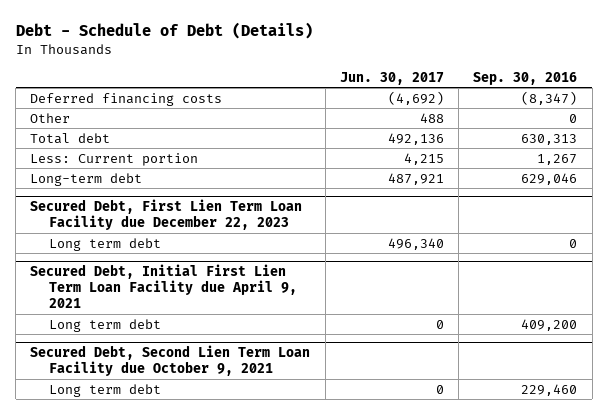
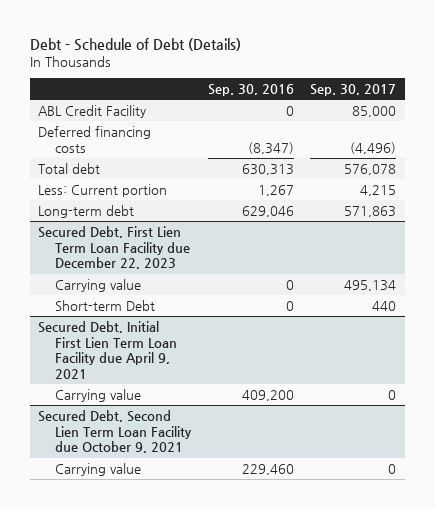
[339,71,444,85] Jun. 30, 2017 -> none
none -> [310,83,397,96] Sep. 30, 2017
none -> [38,104,147,118] ABL Credit Facility
[30,112,71,123] Other -> none
[48,237,161,251] Long term debt -> [55,278,142,292] Carrying value
none -> [55,299,156,311] Short-term Debt
[48,318,161,332] Long term debt -> [55,388,142,402] Carrying value
[48,383,161,397] Long term debt -> [55,462,142,476] Carrying value

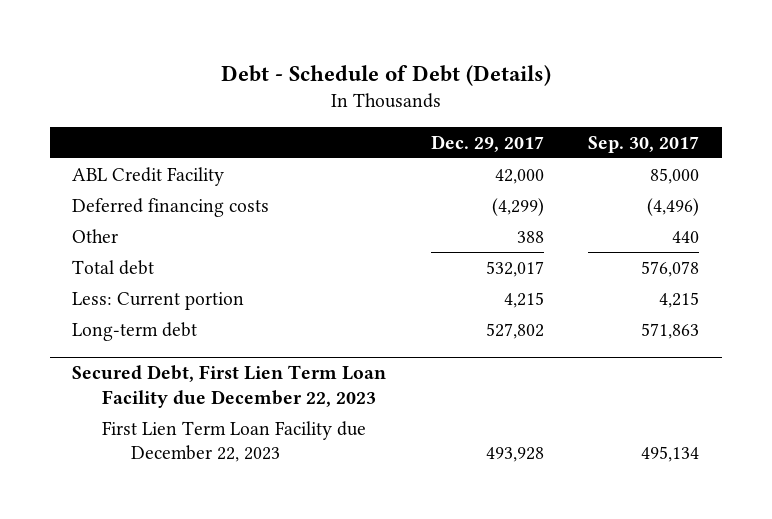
[207,83,294,96] Sep. 30, 2016 -> none
none -> [430,134,544,152] Dec. 29, 2017
none -> [72,228,119,243] Other
[55,299,156,311] Short-term Debt -> none
[38,320,178,380] Secured Debt, Initial First Lien Term Loan Facility due April 9, 2021 -> none
[55,388,142,402] Carrying value -> none
[38,409,193,454] Secured Debt, Second Lien Term Loan Facility due October 9, 2021 -> none
[55,462,142,476] Carrying value -> none
[55,278,142,292] Carrying value -> [101,420,366,463] First Lien Term Loan Facility due December 22, 2023

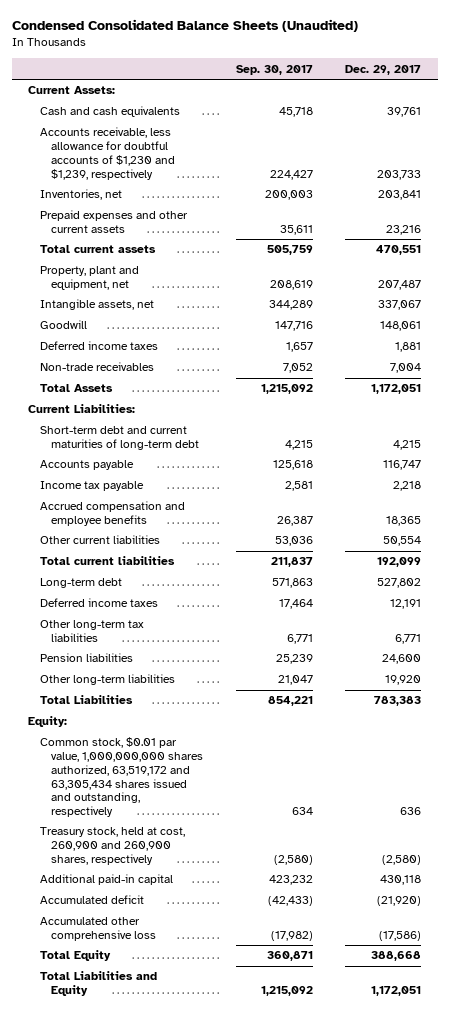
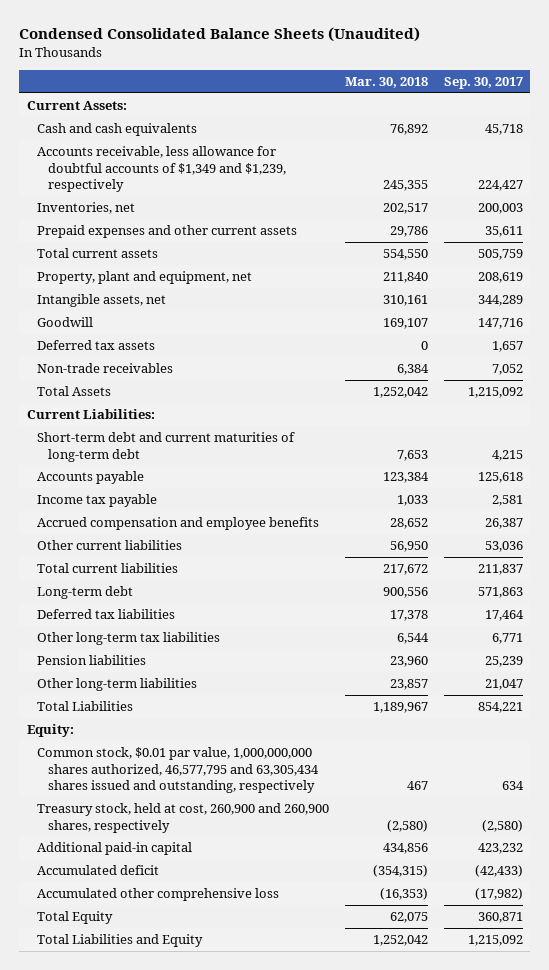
[345,64,422,75] Dec. 29, 2017 -> none
none -> [344,77,428,89] Mar. 30, 2018
[39,127,176,180] Accounts receivable, less allowance for doubtful accounts of $1,230 and $1,239, respectively -> [37,146,286,193] Accounts receivable, less allowance for doubtful accounts of $1,349 and $1,239, respectively
[39,341,158,351] Deferred income taxes -> [37,340,156,351] Deferred tax assets
[39,598,158,608] Deferred income taxes -> [37,609,176,620] Deferred tax liabilities
[39,737,204,818] Common stock, $0.01 par value, 1,000,000,000 shares authorized, 63,519,172 and 63,305,434 shares issued and outstanding, respectively -> [37,747,319,794] Common stock, $0.01 par value, 1,000,000,000 shares authorized, 46,577,795 and 63,305,434 shares issued and outstanding, respectively

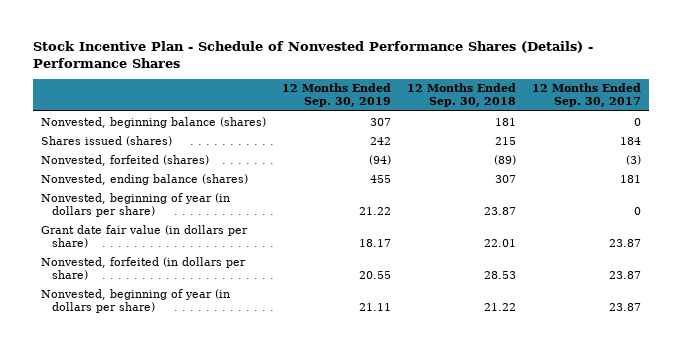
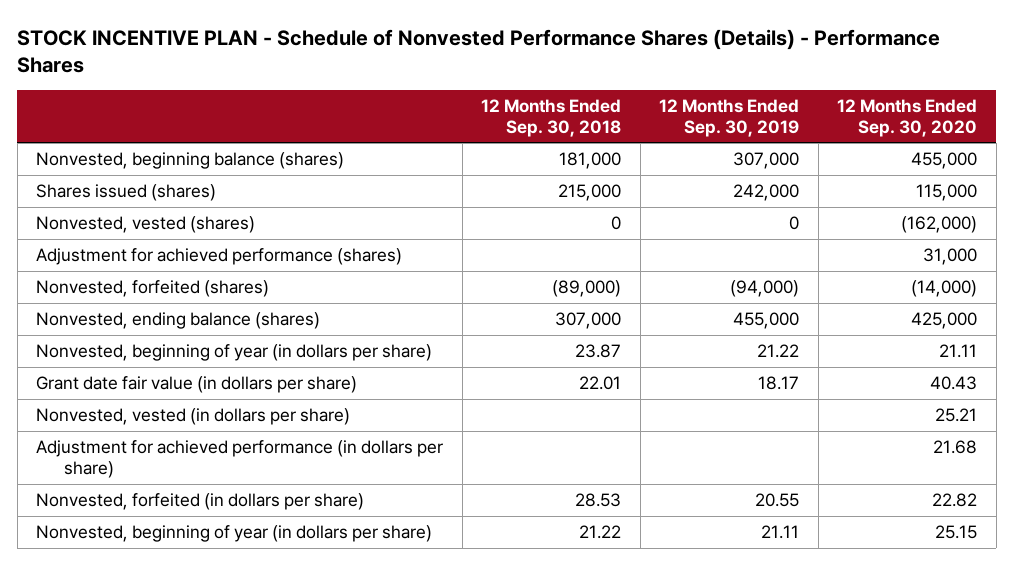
[33,40,594,68] Stock Incentive Plan - Schedule of Nonvested Performance Shares (Details) - Performance Shares -> [17,28,941,73] STOCK INCENTIVE PLAN - Schedule of Nonvested Performance Shares (Details) - Performance Shares
[531,83,641,108] 12 Months Ended Sep. 30, 2017 -> none
none -> [837,98,978,137] 12 Months Ended Sep. 30, 2020
[370,117,392,126] 307 -> [733,152,800,170] 307,000
[495,117,517,126] 181 -> [559,152,622,170] 181,000
[370,136,392,145] 242 -> [733,184,800,202] 242,000
[495,136,517,145] 215 -> [558,184,622,202] 215,000
none -> [36,216,256,234] Nonvested, vested (shares)
none -> [36,248,403,266] Adjustment for achieved performance (shares)
[369,154,392,165] (94) -> [730,280,800,298] (94,000)
[494,154,517,165] (89) -> [552,280,622,298] (89,000)
[370,174,392,183] 455 -> [733,312,800,330] 455,000
[495,174,517,183] 307 -> [555,312,622,330] 307,000
none -> [36,408,351,426] Nonvested, vested (in dollars per share)
none -> [36,440,444,479] Adjustment for achieved performance (in dollars per share)

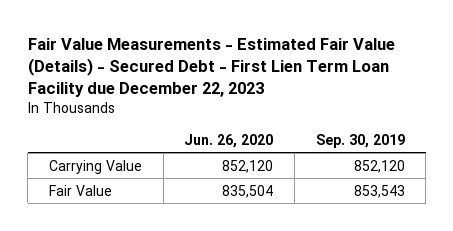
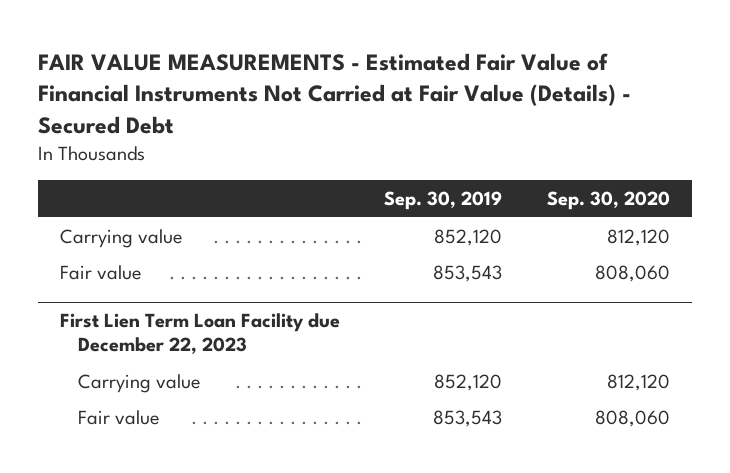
[27,37,395,97] Fair Value Measurements - Estimated Fair Value (Details) - Secured Debt - First Lien Term Loan Facility due December 22, 2023 -> [38,52,632,134] FAIR VALUE MEASUREMENTS - Estimated Fair Value of Financial Instruments Not Carried at Fair Value (Details) - Secured Debt
[184,133,274,148] Jun. 26, 2020 -> none
none -> [546,190,670,210] Sep. 30, 2020
[48,159,142,174] Carrying Value -> [60,228,184,248] Carrying value
[48,184,112,196] Fair Value -> [60,264,143,280] Fair value
none -> [60,313,341,355] First Lien Term Loan Facility due December 22, 2023
none -> [78,373,202,393] Carrying value
none -> [78,409,161,425] Fair value

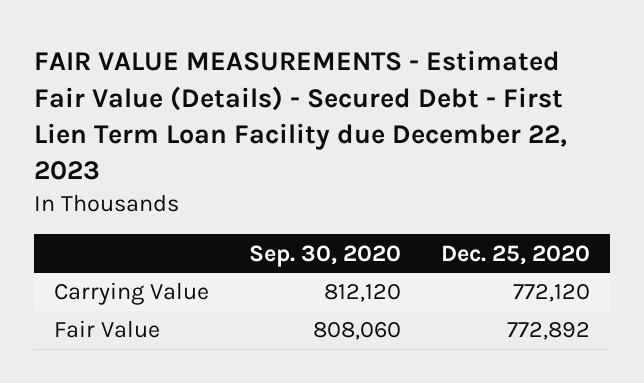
[38,52,632,134] FAIR VALUE MEASUREMENTS - Estimated Fair Value of Financial Instruments Not Carried at Fair Value (Details) - Secured Debt -> [34,50,568,181] FAIR VALUE MEASUREMENTS - Estimated Fair Value (Details) - Secured Debt - First Lien Term Loan Facility due December 22, 2023
[384,190,503,210] Sep. 30, 2019 -> none
none -> [440,244,590,265] Dec. 25, 2020
[60,313,341,355] First Lien Term Loan Facility due December 22, 2023 -> none
[78,373,202,393] Carrying value -> none
[78,409,161,425] Fair value -> none
[60,228,184,248] Carrying value -> [54,282,210,306] Carrying Value
[60,264,143,280] Fair value -> [54,320,161,339] Fair Value

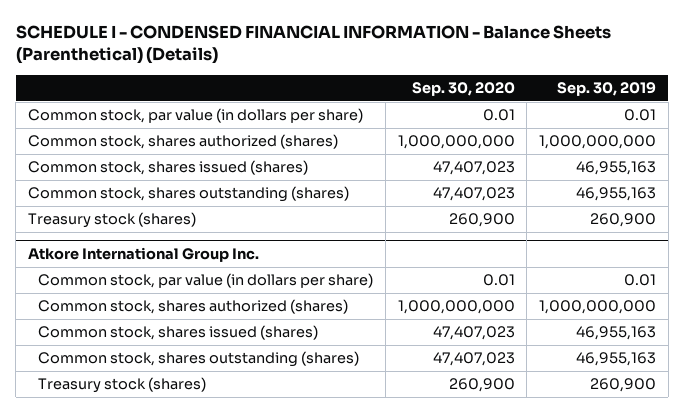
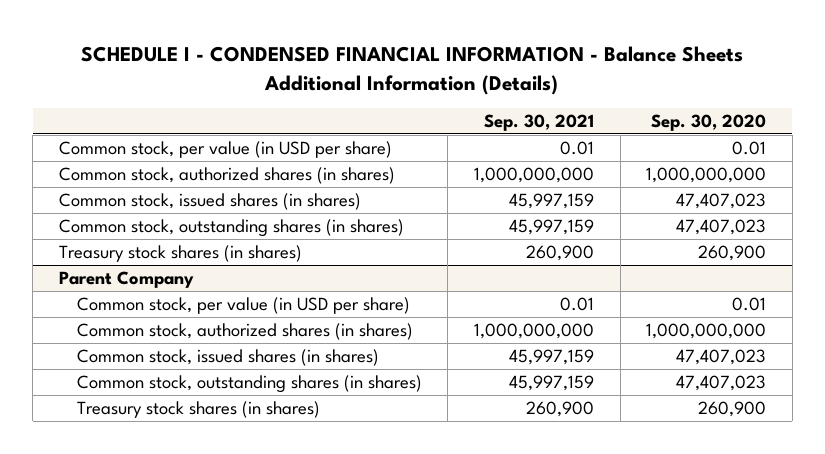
[15,25,611,65] SCHEDULE I - CONDENSED FINANCIAL INFORMATION - Balance Sheets (Parenthetical) (Details) -> [81,46,744,95] SCHEDULE I - CONDENSED FINANCIAL INFORMATION - Balance Sheets Additional Information (Details)
[556,81,656,96] Sep. 30, 2019 -> none
none -> [484,114,595,132] Sep. 30, 2021
[28,108,364,124] Common stock, par value (in dollars per share) -> [58,140,392,158] Common stock, per value (in USD per share)
[28,134,339,150] Common stock, shares authorized (shares) -> [58,166,395,184] Common stock, authorized shares (in shares)
[28,160,309,176] Common stock, shares issued (shares) -> [58,192,361,210] Common stock, issued shares (in shares)
[28,186,350,203] Common stock, shares outstanding (shares) -> [58,218,404,237] Common stock, outstanding shares (in shares)
[28,212,197,229] Treasury stock (shares) -> [58,244,302,262] Treasury stock shares (in shares)
[28,246,260,262] Atkore International Group Inc. -> [58,270,194,288] Parent Company
[38,273,374,289] Common stock, par value (in dollars per share) -> [76,296,410,314] Common stock, per value (in USD per share)
[38,299,349,315] Common stock, shares authorized (shares) -> [76,322,413,340] Common stock, authorized shares (in shares)
[38,325,319,341] Common stock, shares issued (shares) -> [76,348,379,366] Common stock, issued shares (in shares)
[38,351,360,368] Common stock, shares outstanding (shares) -> [76,374,422,393] Common stock, outstanding shares (in shares)
[38,377,207,394] Treasury stock (shares) -> [76,400,320,418] Treasury stock shares (in shares)

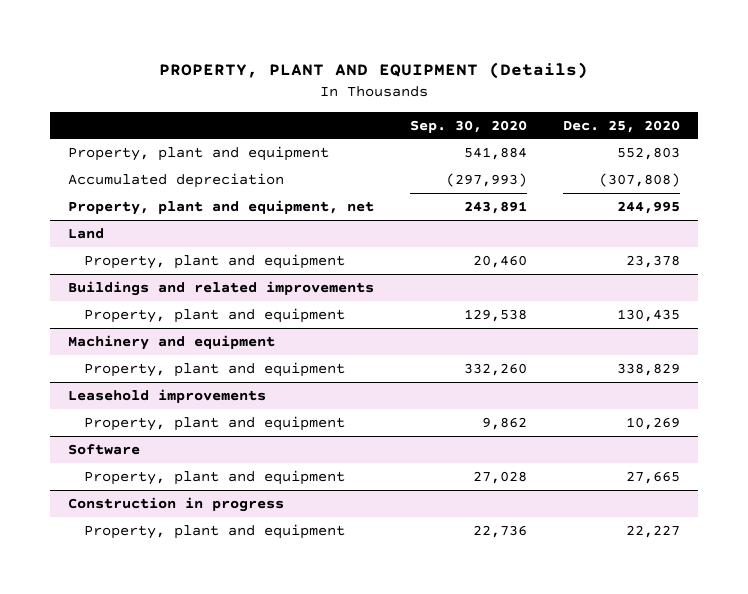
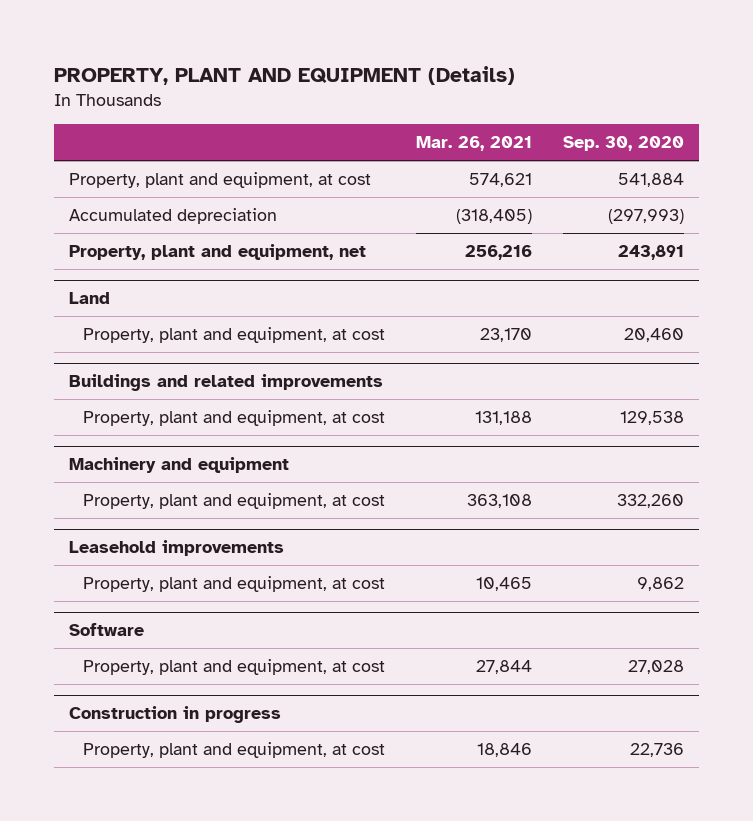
[562,119,680,133] Dec. 25, 2020 -> none
none -> [415,136,532,152] Mar. 26, 2021
[68,145,330,161] Property, plant and equipment -> [69,172,372,189] Property, plant and equipment, at cost
[84,253,346,269] Property, plant and equipment -> [82,327,385,344] Property, plant and equipment, at cost
[84,307,346,323] Property, plant and equipment -> [82,410,385,427] Property, plant and equipment, at cost
[84,361,346,377] Property, plant and equipment -> [82,493,385,510] Property, plant and equipment, at cost
[84,415,346,431] Property, plant and equipment -> [82,576,385,593] Property, plant and equipment, at cost
[84,469,346,485] Property, plant and equipment -> [82,659,385,676] Property, plant and equipment, at cost
[84,523,346,539] Property, plant and equipment -> [82,742,385,759] Property, plant and equipment, at cost

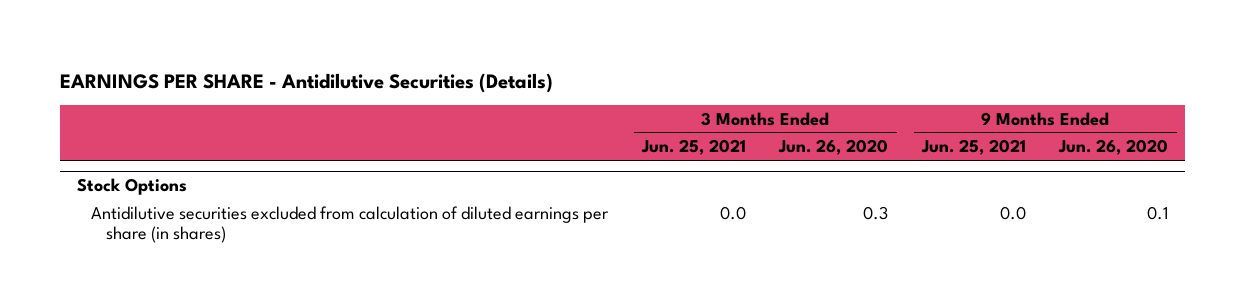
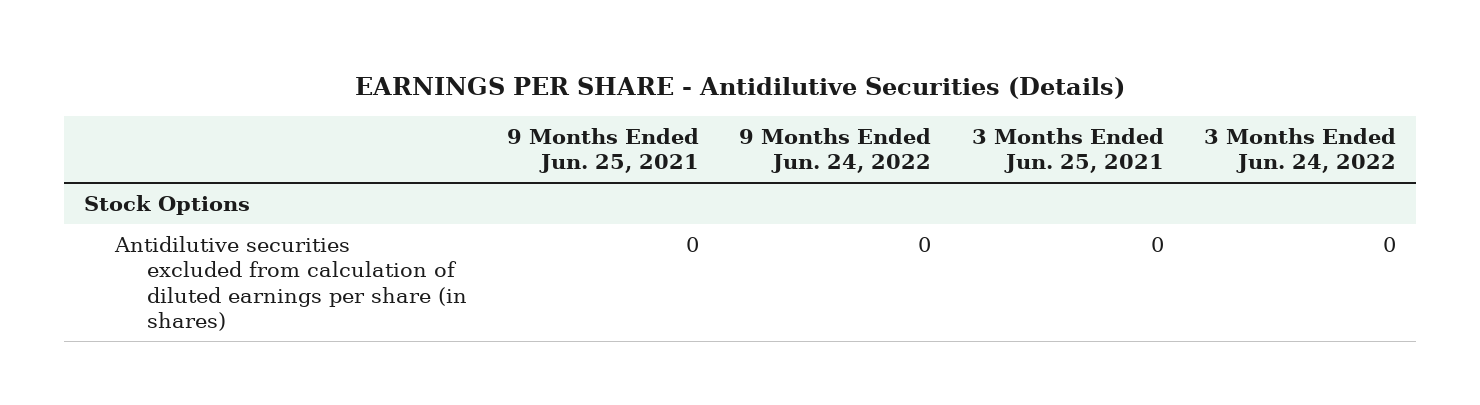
[778,139,889,156] Jun. 26, 2020 -> none
[1058,139,1169,156] Jun. 26, 2020 -> none
none -> [739,127,932,173] 9 Months Ended Jun. 24, 2022
none -> [1203,127,1396,173] 3 Months Ended Jun. 24, 2022
[719,205,746,220] 0.0 -> [1150,236,1164,252] 0
[999,205,1026,220] 0.0 -> [686,236,700,252] 0

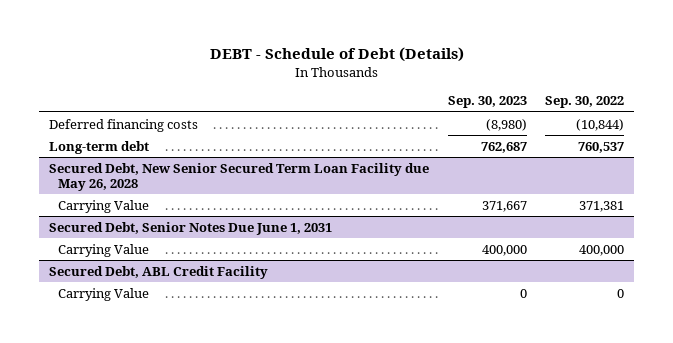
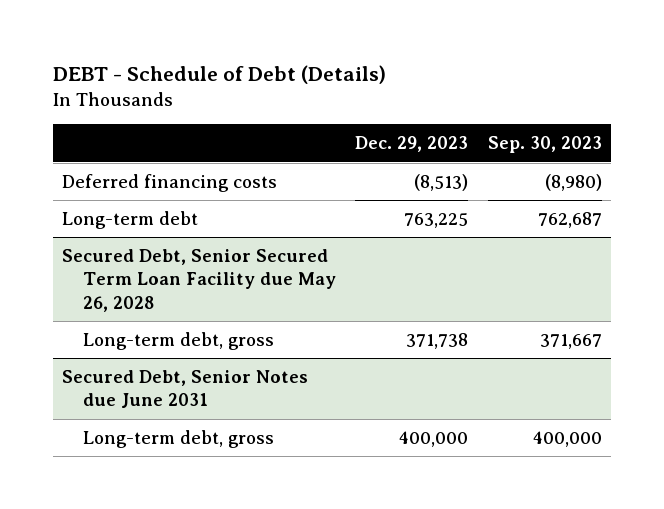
[545,96,625,109] Sep. 30, 2022 -> none
none -> [355,136,469,153] Dec. 29, 2023
[48,265,268,279] Secured Debt, ABL Credit Facility -> none
[57,287,149,301] Carrying Value -> none
[48,162,429,191] Secured Debt, New Senior Secured Term Loan Facility due May 26, 2028 -> [62,249,337,312] Secured Debt, Senior Secured Term Loan Facility due May 26, 2028
[57,199,149,213] Carrying Value -> [83,332,275,351] Long-term debt, gross
[48,221,332,235] Secured Debt, Senior Notes Due June 1, 2031 -> [62,370,309,409] Secured Debt, Senior Notes due June 2031
[57,243,149,257] Carrying Value -> [83,430,275,449] Long-term debt, gross

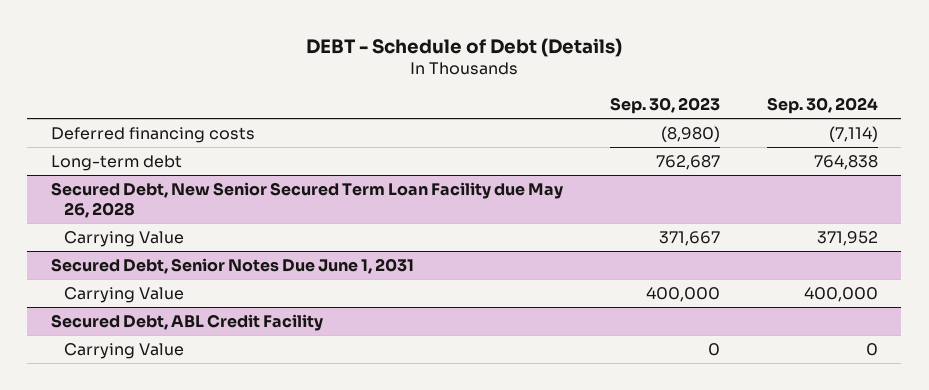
[355,136,469,153] Dec. 29, 2023 -> none
none -> [766,97,878,115] Sep. 30, 2024
[62,249,337,312] Secured Debt, Senior Secured Term Loan Facility due May 26, 2028 -> [50,181,563,219] Secured Debt, New Senior Secured Term Loan Facility due May 26, 2028
[83,332,275,351] Long-term debt, gross -> [63,230,184,247] Carrying Value
[62,370,309,409] Secured Debt, Senior Notes due June 2031 -> [50,257,414,274] Secured Debt, Senior Notes Due June 1, 2031
[83,430,275,449] Long-term debt, gross -> [63,286,184,303] Carrying Value
none -> [50,313,323,331] Secured Debt, ABL Credit Facility
none -> [63,342,184,359] Carrying Value

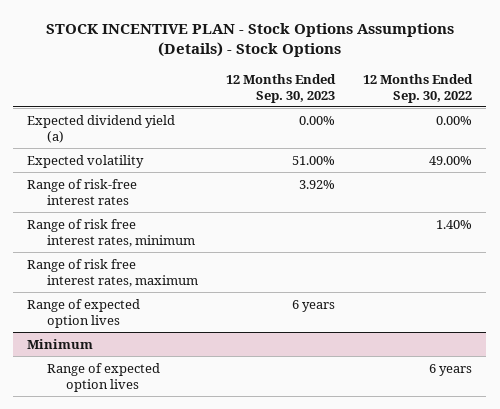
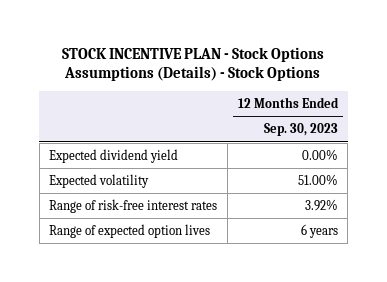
[363,73,474,103] 12 Months Ended Sep. 30, 2022 -> none
[27,114,176,143] Expected dividend yield (a) -> [49,148,179,163] Expected dividend yield
[27,218,195,247] Range of risk free interest rates, minimum -> none
[27,258,198,287] Range of risk free interest rates, maximum -> none
[27,338,94,349] Minimum -> none
[46,362,160,392] Range of expected option lives -> none

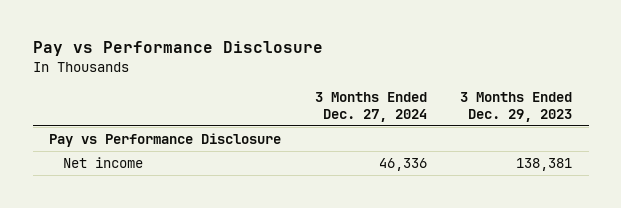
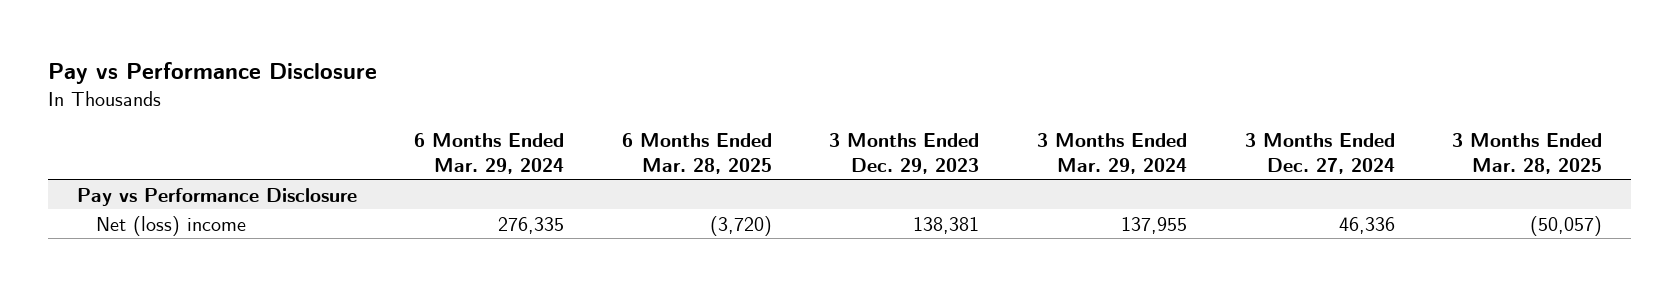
none -> [414,133,565,174] 6 Months Ended Mar. 29, 2024
none -> [621,133,772,174] 6 Months Ended Mar. 28, 2025
none -> [1037,133,1188,174] 3 Months Ended Mar. 29, 2024
none -> [1452,133,1603,174] 3 Months Ended Mar. 28, 2025
[62,156,143,168] Net income -> [96,215,247,236] Net (loss) income

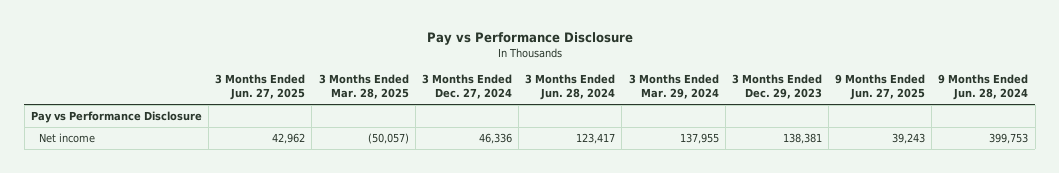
[414,133,565,174] 6 Months Ended Mar. 29, 2024 -> none
[621,133,772,174] 6 Months Ended Mar. 28, 2025 -> none
none -> [215,74,306,101] 3 Months Ended Jun. 27, 2025
none -> [525,74,616,101] 3 Months Ended Jun. 28, 2024
none -> [835,74,926,101] 9 Months Ended Jun. 27, 2025
none -> [938,74,1029,101] 9 Months Ended Jun. 28, 2024
[96,215,247,236] Net (loss) income -> [39,133,96,144] Net income

